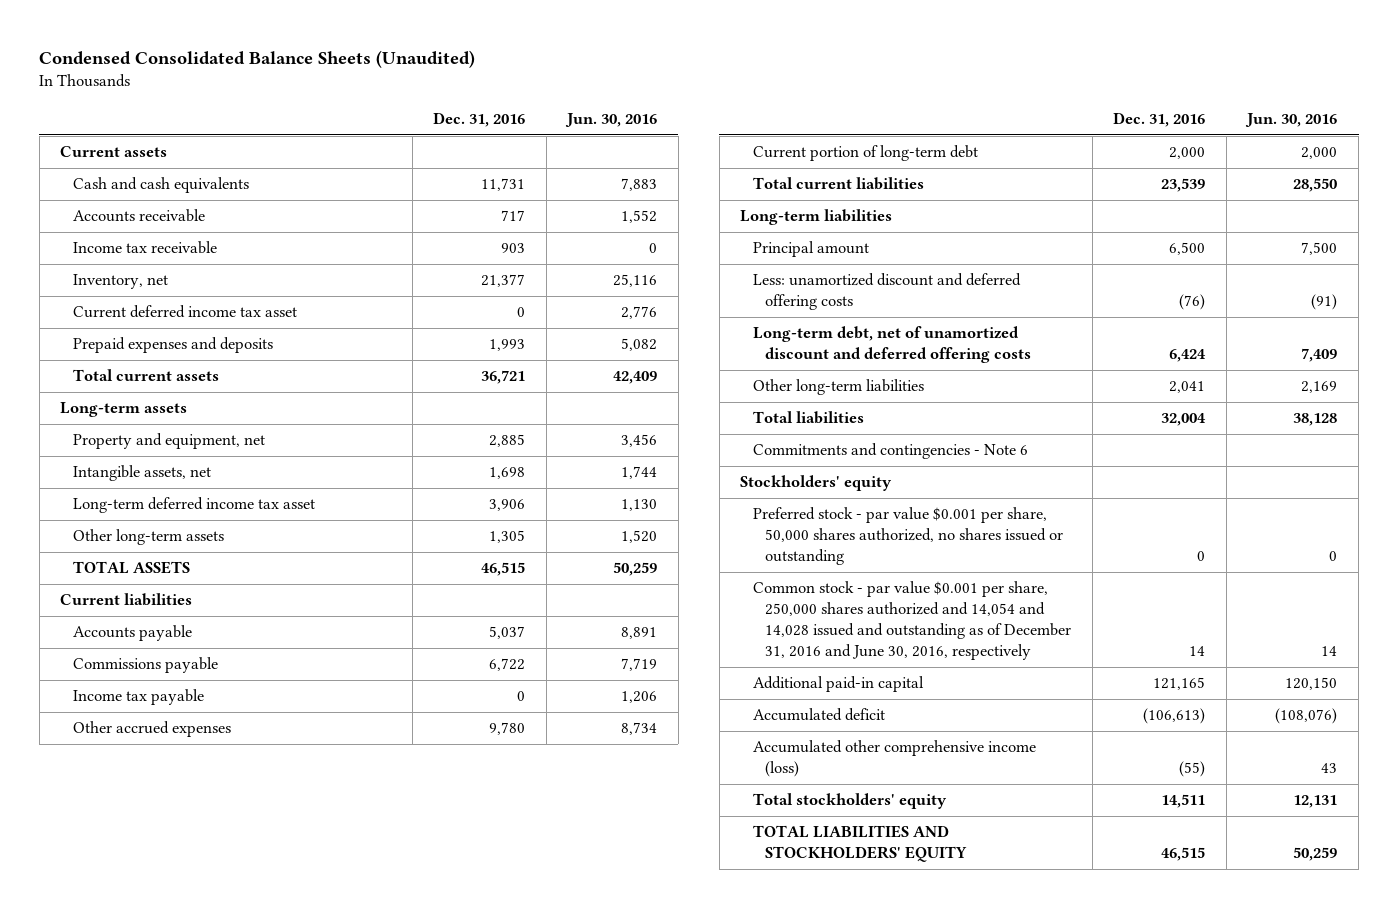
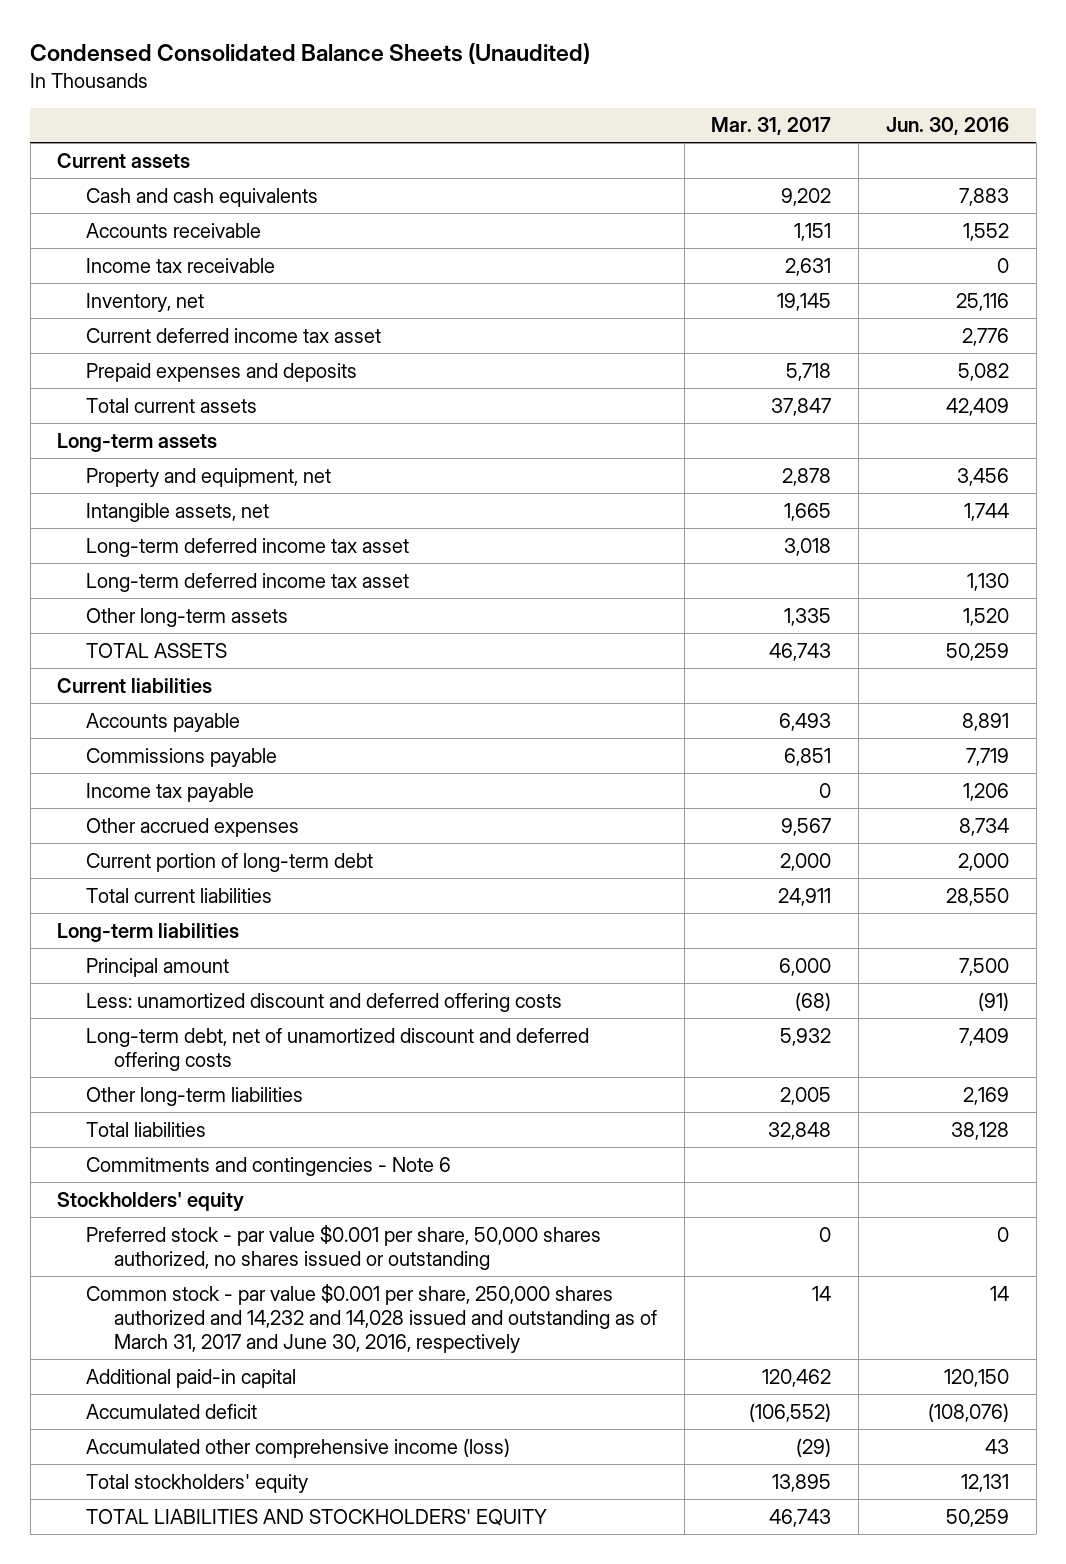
[433,111,526,127] Dec. 31, 2016 -> none
none -> [711,117,832,136] Mar. 31, 2017
none -> [85,537,409,557] Long-term deferred income tax asset
[752,581,1072,661] Common stock - par value $0.001 per share, 250,000 shares authorized and 14,054 and 14,028 issued and outstanding as of December 31, 2016 and June 30, 2016, respectively -> [85,1283,657,1353] Common stock - par value $0.001 per share, 250,000 shares authorized and 14,232 and 14,028 issued and outstanding as of March 31, 2017 and June 30, 2016, respectively

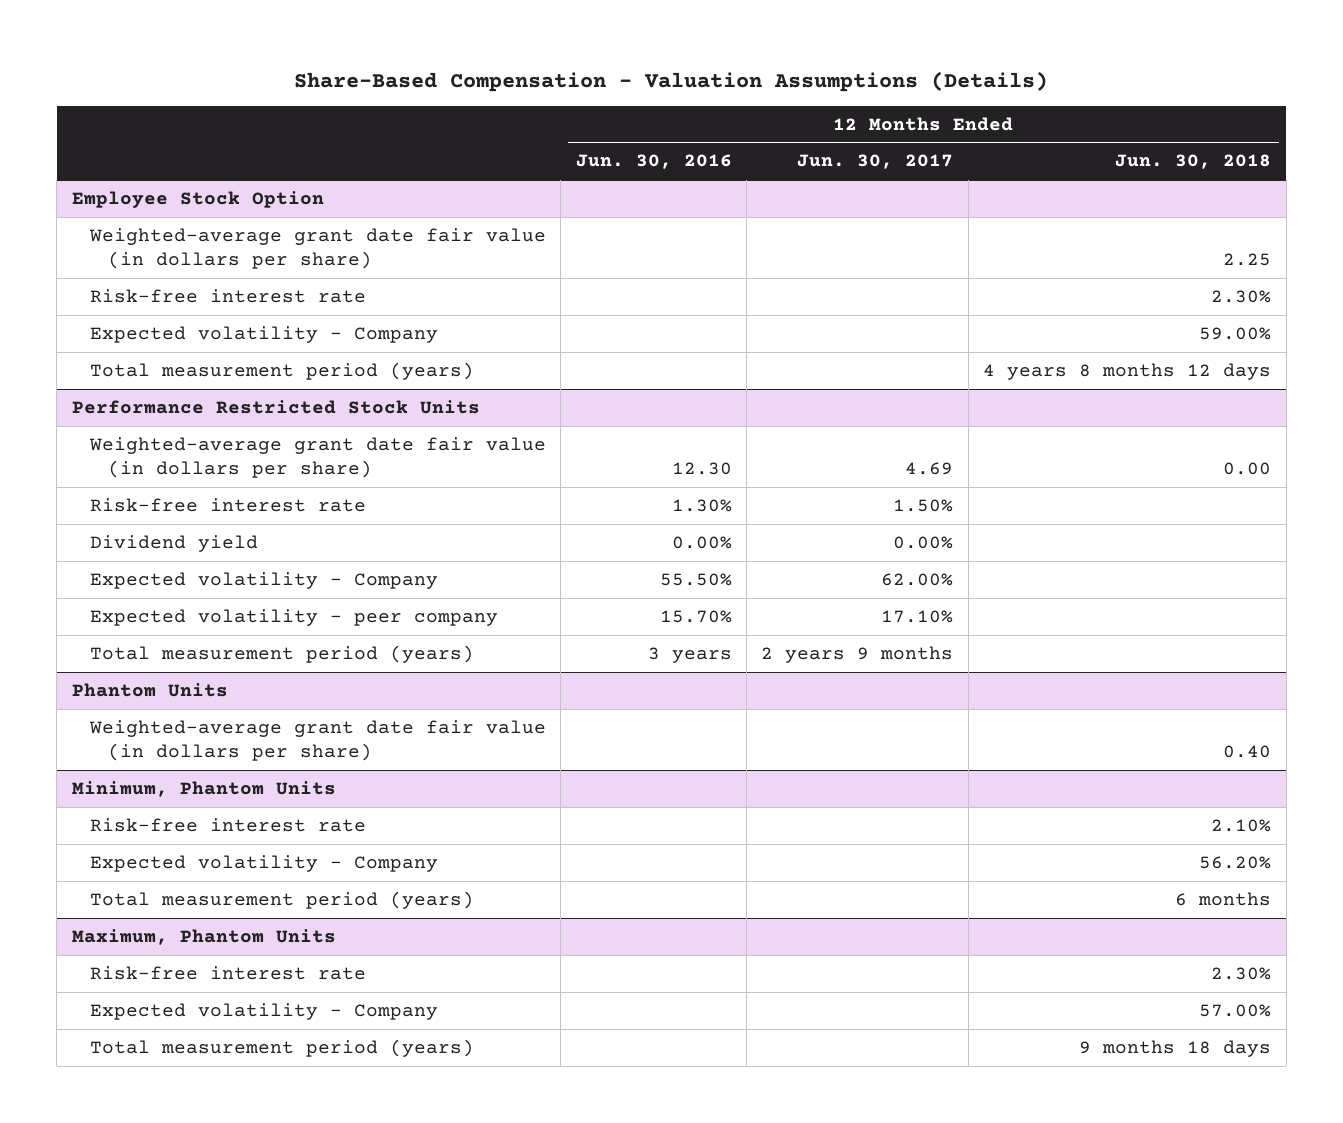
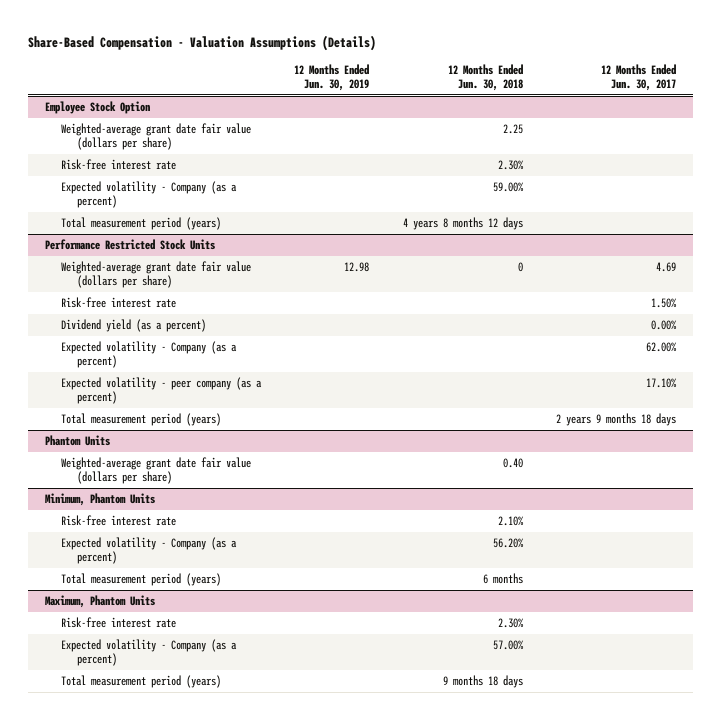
[575,154,732,170] Jun. 30, 2016 -> none
none -> [294,63,370,91] 12 Months Ended Jun. 30, 2019
[88,227,546,270] Weighted-average grant date fair value (in dollars per share) -> [60,123,251,151] Weighted-average grant date fair value (dollars per share)
[89,325,438,343] Expected volatility - Company -> [60,181,237,209] Expected volatility - Company (as a percent)
[88,436,546,479] Weighted-average grant date fair value (in dollars per share) -> [60,261,251,289] Weighted-average grant date fair value (dollars per share)
[1223,462,1272,476] 0.00 -> [517,262,523,273] 0
[89,534,258,552] Dividend yield -> [60,319,206,333] Dividend yield (as a percent)
[89,571,438,589] Expected volatility - Company -> [60,341,237,369] Expected volatility - Company (as a percent)
[89,608,498,626] Expected volatility - peer company -> [60,377,262,405] Expected volatility - peer company (as a percent)
[761,645,954,663] 2 years 9 months -> [556,413,677,427] 2 years 9 months 18 days
[88,719,546,762] Weighted-average grant date fair value (in dollars per share) -> [60,457,251,485] Weighted-average grant date fair value (dollars per share)
[89,854,438,872] Expected volatility - Company -> [60,537,237,565] Expected volatility - Company (as a percent)
[89,1002,438,1020] Expected volatility - Company -> [60,639,237,667] Expected volatility - Company (as a percent)

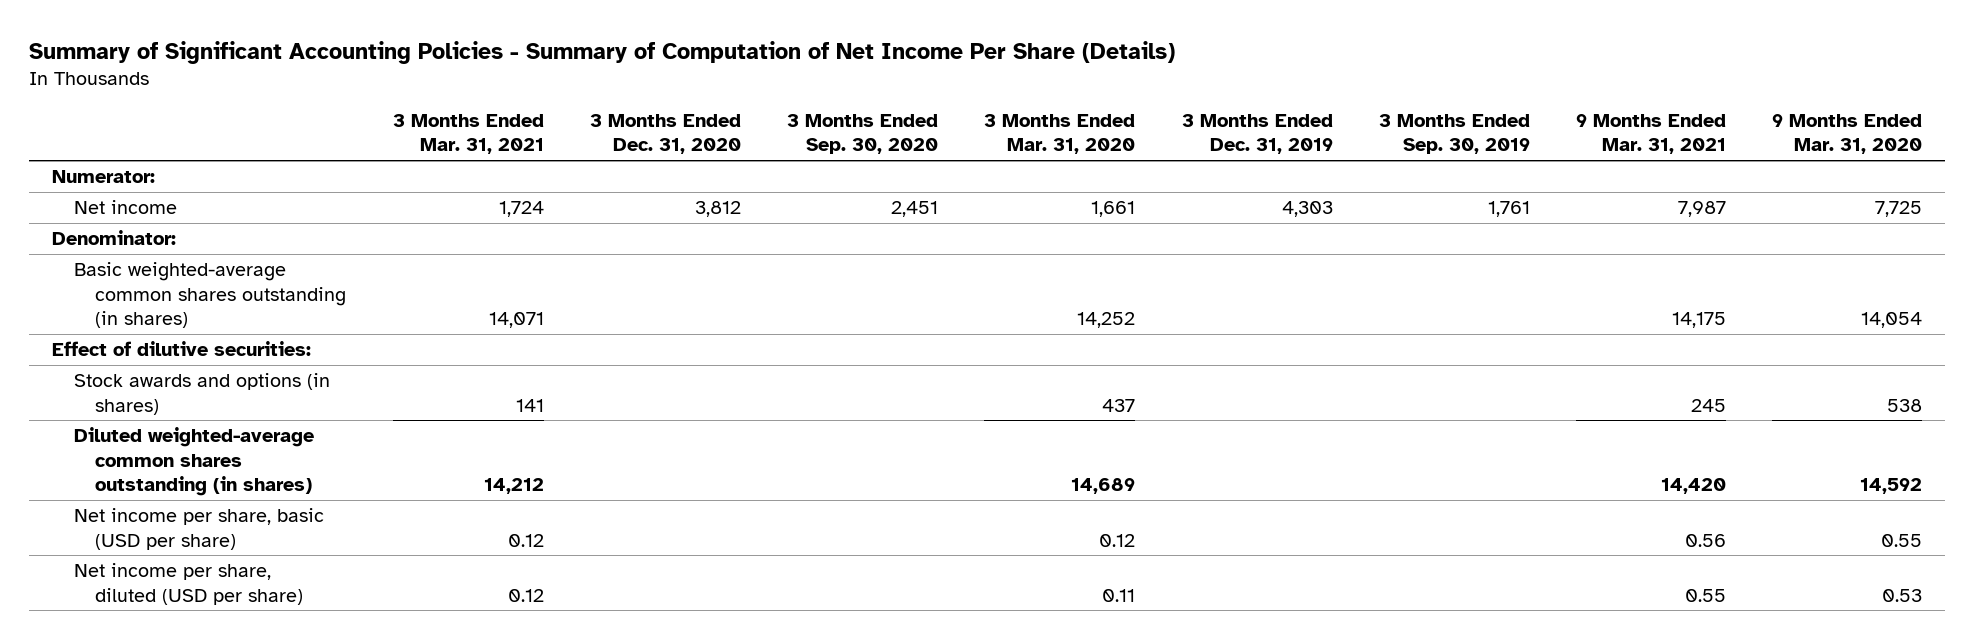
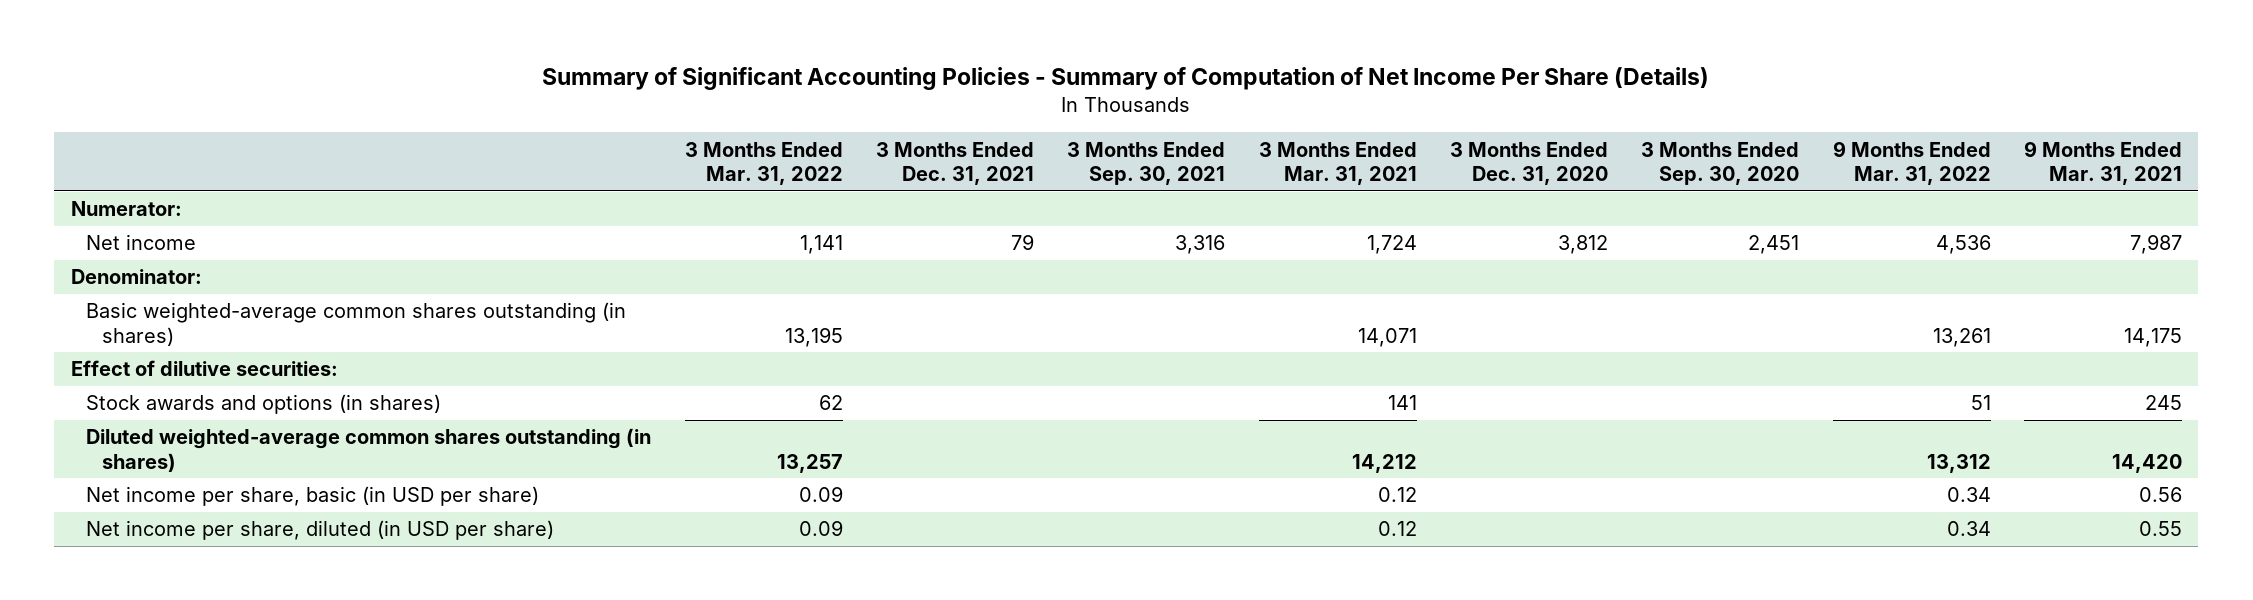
[984,113,1136,155] 3 Months Ended Mar. 31, 2020 -> none
[1181,113,1333,155] 3 Months Ended Dec. 31, 2019 -> none
[1378,113,1530,155] 3 Months Ended Sep. 30, 2019 -> none
[1772,113,1923,155] 9 Months Ended Mar. 31, 2020 -> none
none -> [684,141,843,185] 3 Months Ended Mar. 31, 2022
none -> [876,141,1035,185] 3 Months Ended Dec. 31, 2021
none -> [1067,141,1226,185] 3 Months Ended Sep. 30, 2021
none -> [1832,140,1991,185] 9 Months Ended Mar. 31, 2022
[73,508,324,550] Net income per share, basic (USD per share) -> [86,486,540,507] Net income per share, basic (in USD per share)
[73,563,304,605] Net income per share, diluted (USD per share) -> [86,520,555,541] Net income per share, diluted (in USD per share)

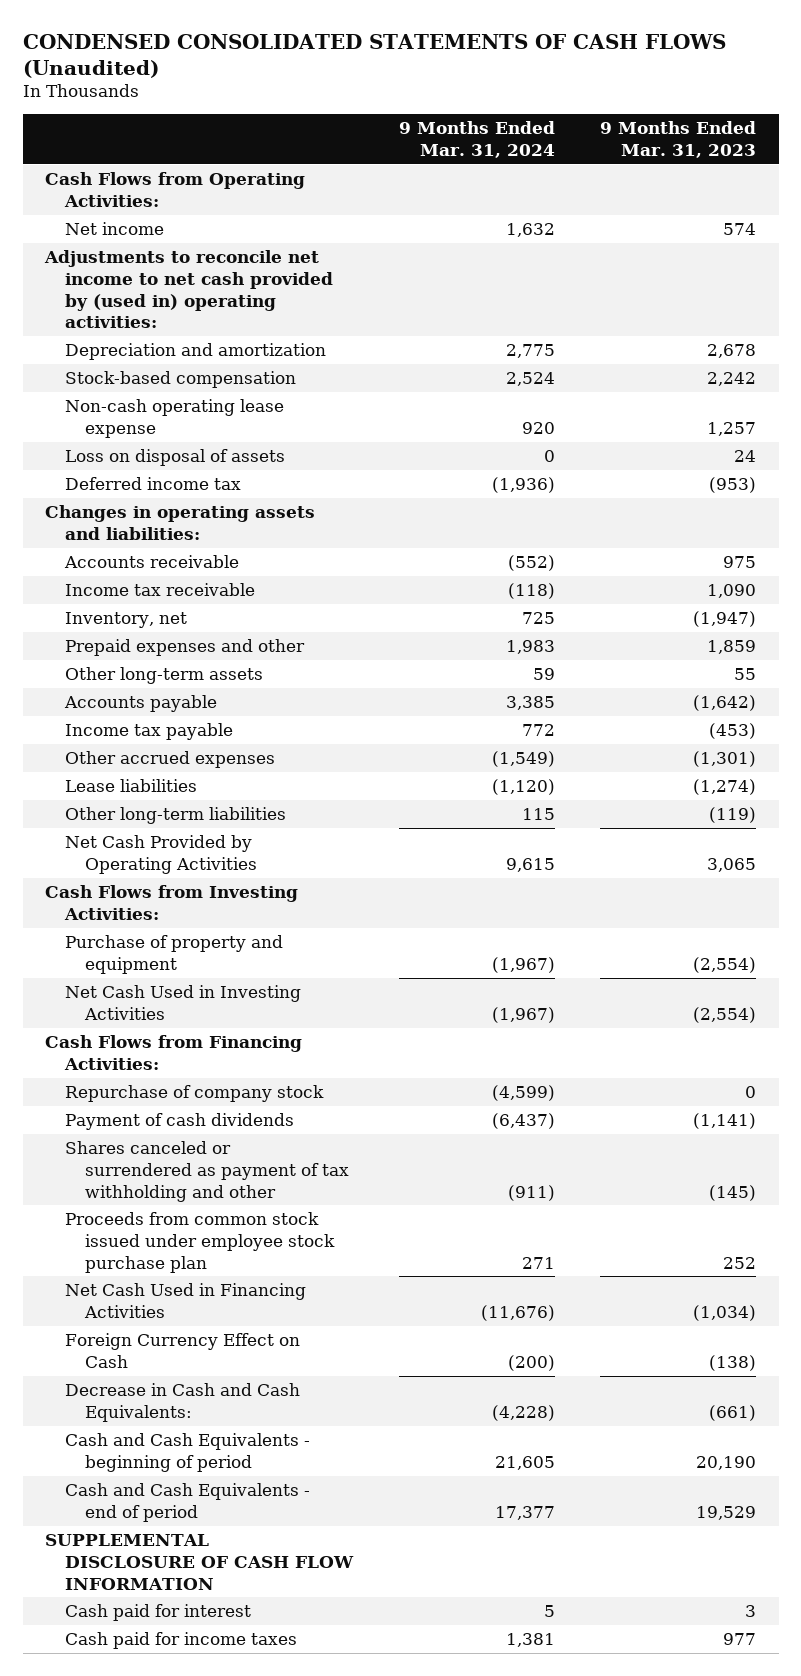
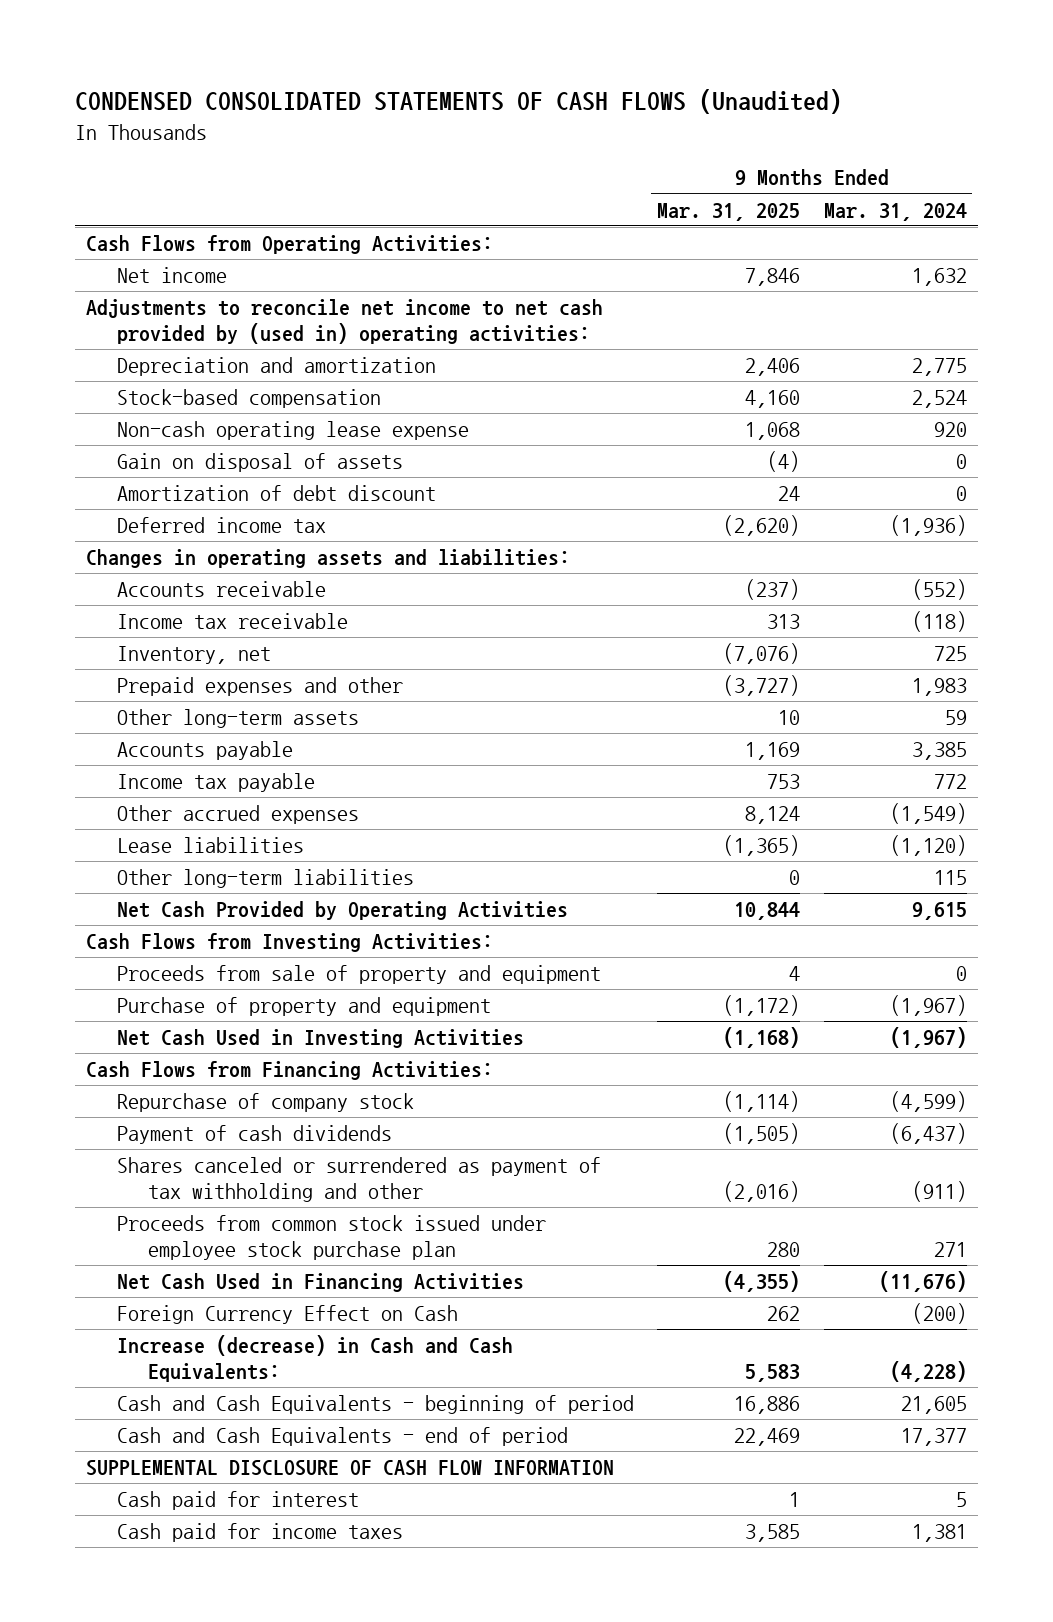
[600,121,757,158] 9 Months Ended Mar. 31, 2023 -> none
none -> [657,202,801,221] Mar. 31, 2025
[65,449,286,467] Loss on disposal of assets -> [117,453,404,473] Gain on disposal of assets
none -> [117,485,437,502] Amortization of debt discount
none -> [117,965,602,985] Proceeds from sale of property and equipment
[65,1383,301,1422] Decrease in Cash and Cash Equivalents: -> [117,1335,514,1382] Increase (decrease) in Cash and Cash Equivalents:

